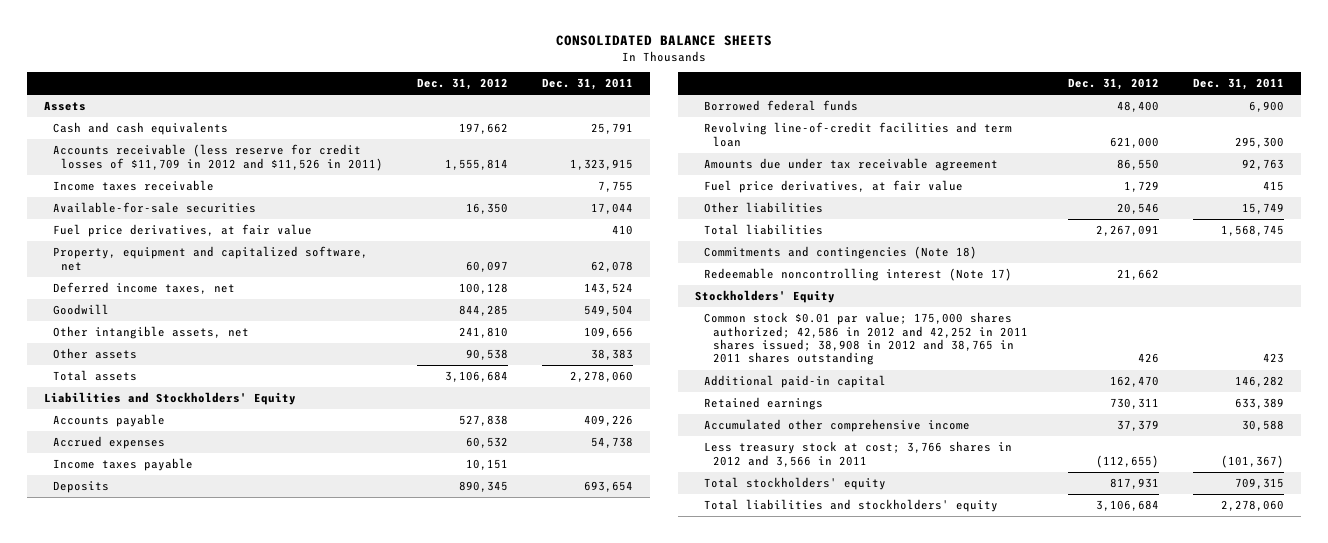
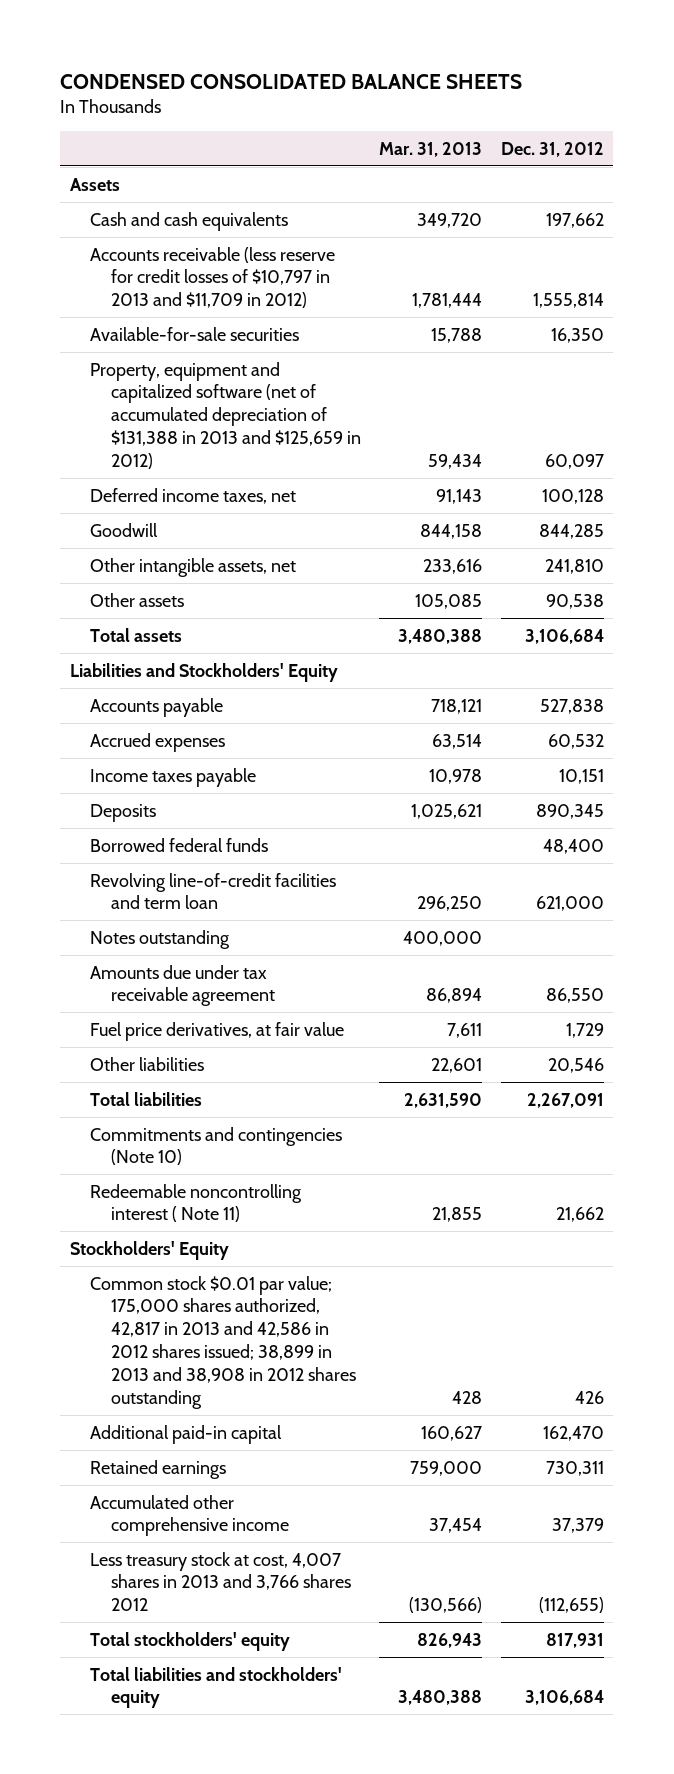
[556,35,773,47] CONSOLIDATED BALANCE SHEETS -> [60,73,523,89] CONDENSED CONSOLIDATED BALANCE SHEETS
[541,78,633,91] Dec. 31, 2011 -> none
none -> [379,141,483,157] Mar. 31, 2013
[52,180,214,192] Income taxes receivable -> none
[52,144,384,171] Accounts receivable (less reserve for credit losses of $11,709 in 2012 and $11,526 in 2011) -> [90,246,336,309] Accounts receivable (less reserve for credit losses of $10,797 in 2013 and $11,709 in 2012)
[52,224,312,238] Fuel price derivatives, at fair value -> none
[52,246,368,271] Property, equipment and capitalized software, net -> [90,361,361,470] Property, equipment and capitalized software (net of accumulated depreciation of $131,388 in 2013 and $125,659 in 2012)
none -> [90,929,231,949] Notes outstanding
[703,246,977,260] Commitments and contingencies (Note 18) -> [90,1126,343,1166] Commitments and contingencies (Note 10)
[703,268,1012,282] Redeemable noncontrolling interest (Note 17) -> [90,1183,303,1223] Redeemable noncontrolling interest ( Note 11)
[703,312,1028,366] Common stock $0.01 par value; 175,000 shares authorized; 42,586 in 2012 and 42,252 in 2011 shares issued; 38,908 in 2012 and 38,765 in 2011 shares outstanding -> [90,1275,356,1409] Common stock $0.01 par value; 175,000 shares authorized, 42,817 in 2013 and 42,586 in 2012 shares issued; 38,899 in 2013 and 38,908 in 2012 shares outstanding
[703,441,1012,467] Less treasury stock at cost; 3,766 shares in 2012 and 3,566 in 2011 -> [90,1551,351,1612] Less treasury stock at cost, 4,007 shares in 2013 and 3,766 shares 2012

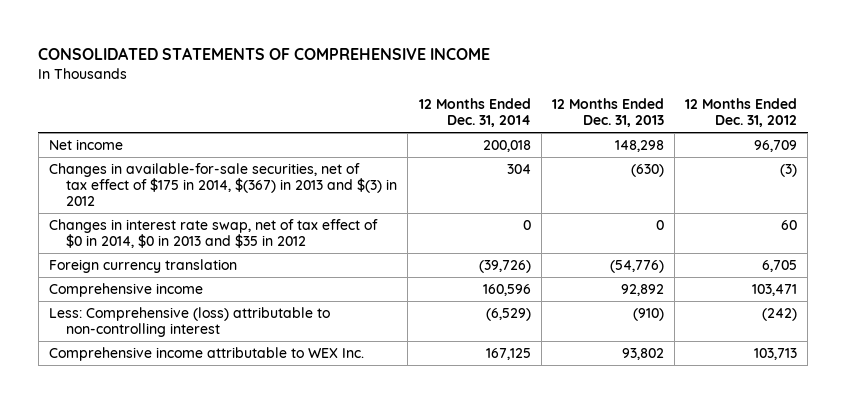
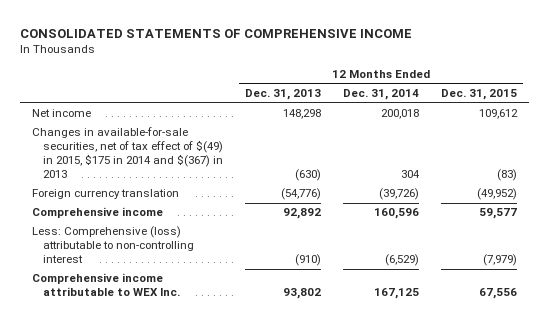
[684,98,797,128] 12 Months Ended Dec. 31, 2012 -> none
none -> [441,89,518,101] Dec. 31, 2015
[48,218,378,248] Changes in interest rate swap, net of tax effect of $0 in 2014, $0 in 2013 and $35 in 2012 -> none
[48,162,398,207] Changes in available-for-sale securities, net of tax effect of $175 in 2014, $(367) in 2013 and $(3) in 2012 -> [31,127,223,179] Changes in available-for-sale securities, net of tax effect of $(49) in 2015, $175 in 2014 and $(367) in 2013

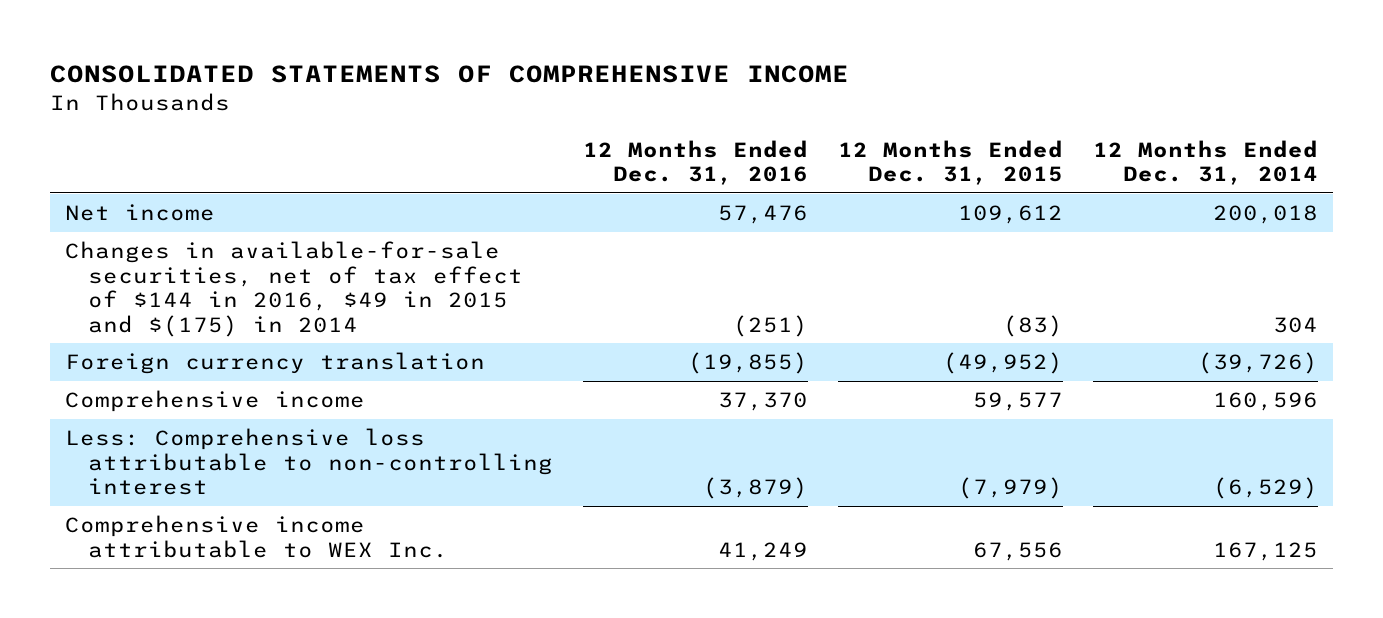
[244,89,321,101] Dec. 31, 2013 -> none
none -> [583,139,809,186] 12 Months Ended Dec. 31, 2016
[31,127,223,179] Changes in available-for-sale securities, net of tax effect of $(49) in 2015, $175 in 2014 and $(367) in 2013 -> [65,240,524,337] Changes in available-for-sale securities, net of tax effect of $144 in 2016, $49 in 2015 and $(175) in 2014
[31,226,194,264] Less: Comprehensive (loss) attributable to non-controlling interest -> [65,427,554,496] Less: Comprehensive loss attributable to non-controlling interest

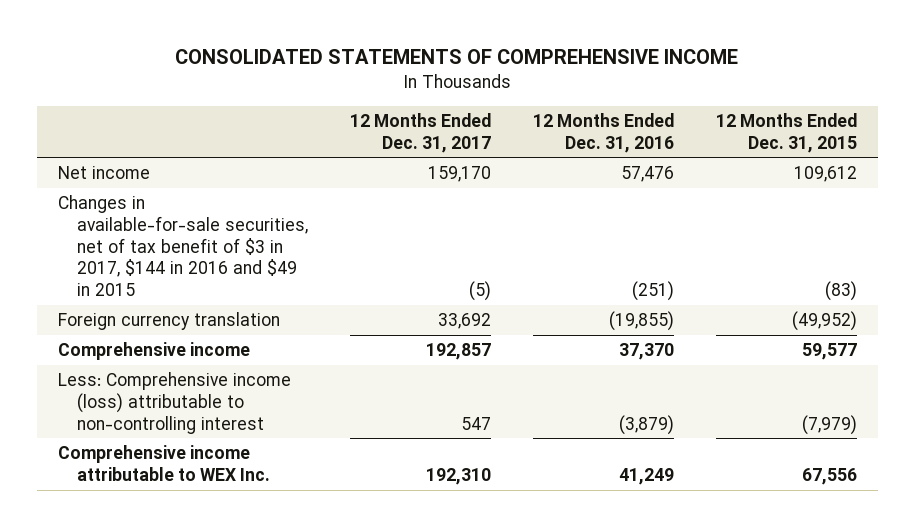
[1092,139,1318,186] 12 Months Ended Dec. 31, 2014 -> none
none -> [350,112,492,153] 12 Months Ended Dec. 31, 2017
[65,240,524,337] Changes in available-for-sale securities, net of tax effect of $144 in 2016, $49 in 2015 and $(175) in 2014 -> [58,195,309,296] Changes in available-for-sale securities, net of tax benefit of $3 in 2017, $144 in 2016 and $49 in 2015
[65,427,554,496] Less: Comprehensive loss attributable to non-controlling interest -> [58,372,292,434] Less: Comprehensive income (loss) attributable to non-controlling interest

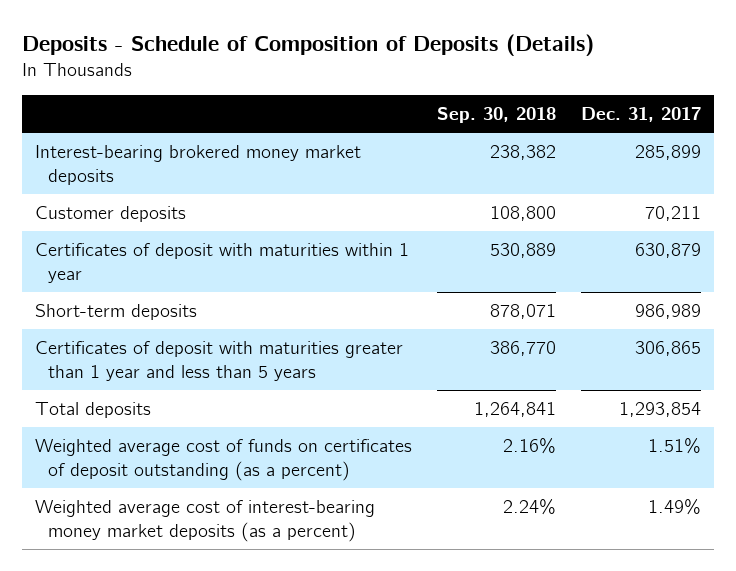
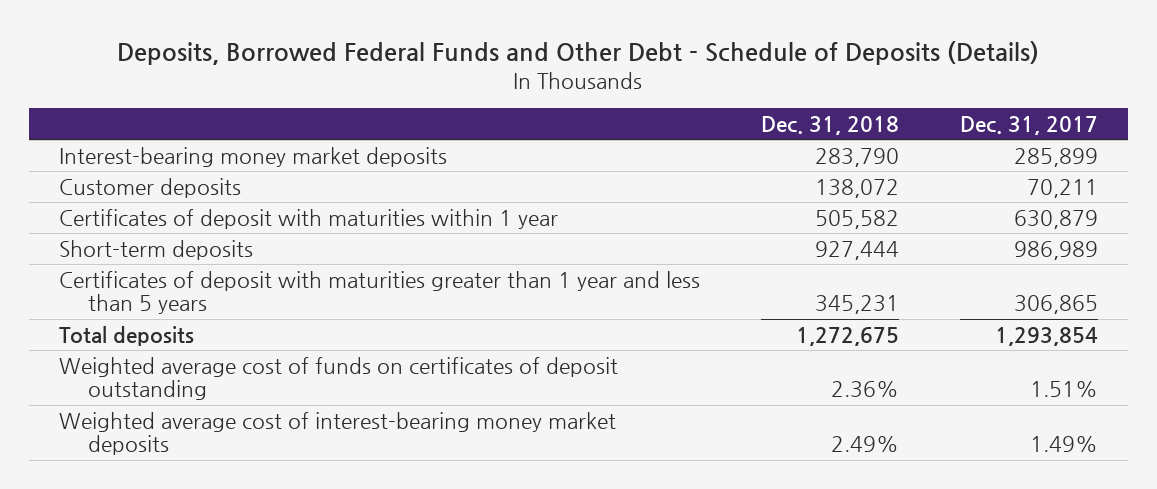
[22,34,595,57] Deposits - Schedule of Composition of Deposits (Details) -> [117,41,1040,66] Deposits, Borrowed Federal Funds and Other Debt - Schedule of Deposits (Details)
[436,107,556,124] Sep. 30, 2018 -> none
none -> [760,115,899,135] Dec. 31, 2018
[34,145,361,185] Interest-bearing brokered money market deposits -> [59,146,448,167] Interest-bearing money market deposits
[34,439,412,481] Weighted average cost of funds on certificates of deposit outstanding (as a percent) -> [59,356,619,401] Weighted average cost of funds on certificates of deposit outstanding
[34,500,375,542] Weighted average cost of interest-bearing money market deposits (as a percent) -> [59,411,617,456] Weighted average cost of interest-bearing money market deposits

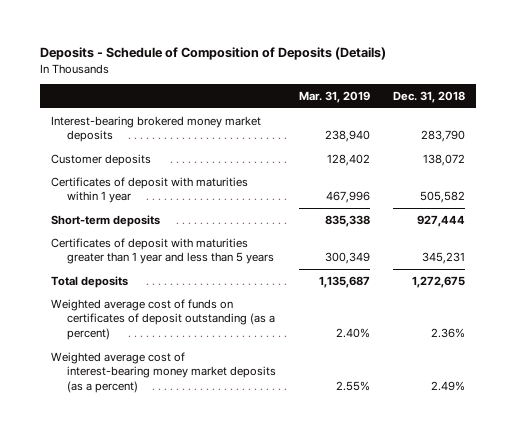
[117,41,1040,66] Deposits, Borrowed Federal Funds and Other Debt - Schedule of Deposits (Details) -> [39,47,386,61] Deposits - Schedule of Composition of Deposits (Details)
[959,115,1098,135] Dec. 31, 2017 -> none
none -> [298,91,370,104] Mar. 31, 2019
[59,146,448,167] Interest-bearing money market deposits -> [51,115,262,143] Interest-bearing brokered money market deposits
[59,356,619,401] Weighted average cost of funds on certificates of deposit outstanding -> [51,298,275,340] Weighted average cost of funds on certificates of deposit outstanding (as a percent)
[59,411,617,456] Weighted average cost of interest-bearing money market deposits -> [51,351,276,393] Weighted average cost of interest-bearing money market deposits (as a percent)

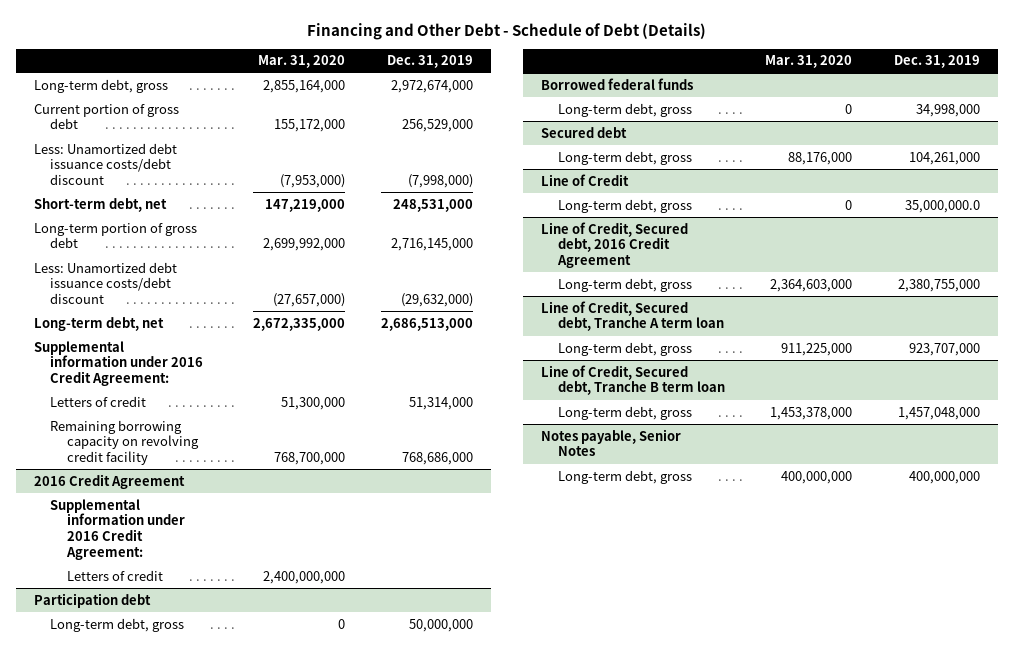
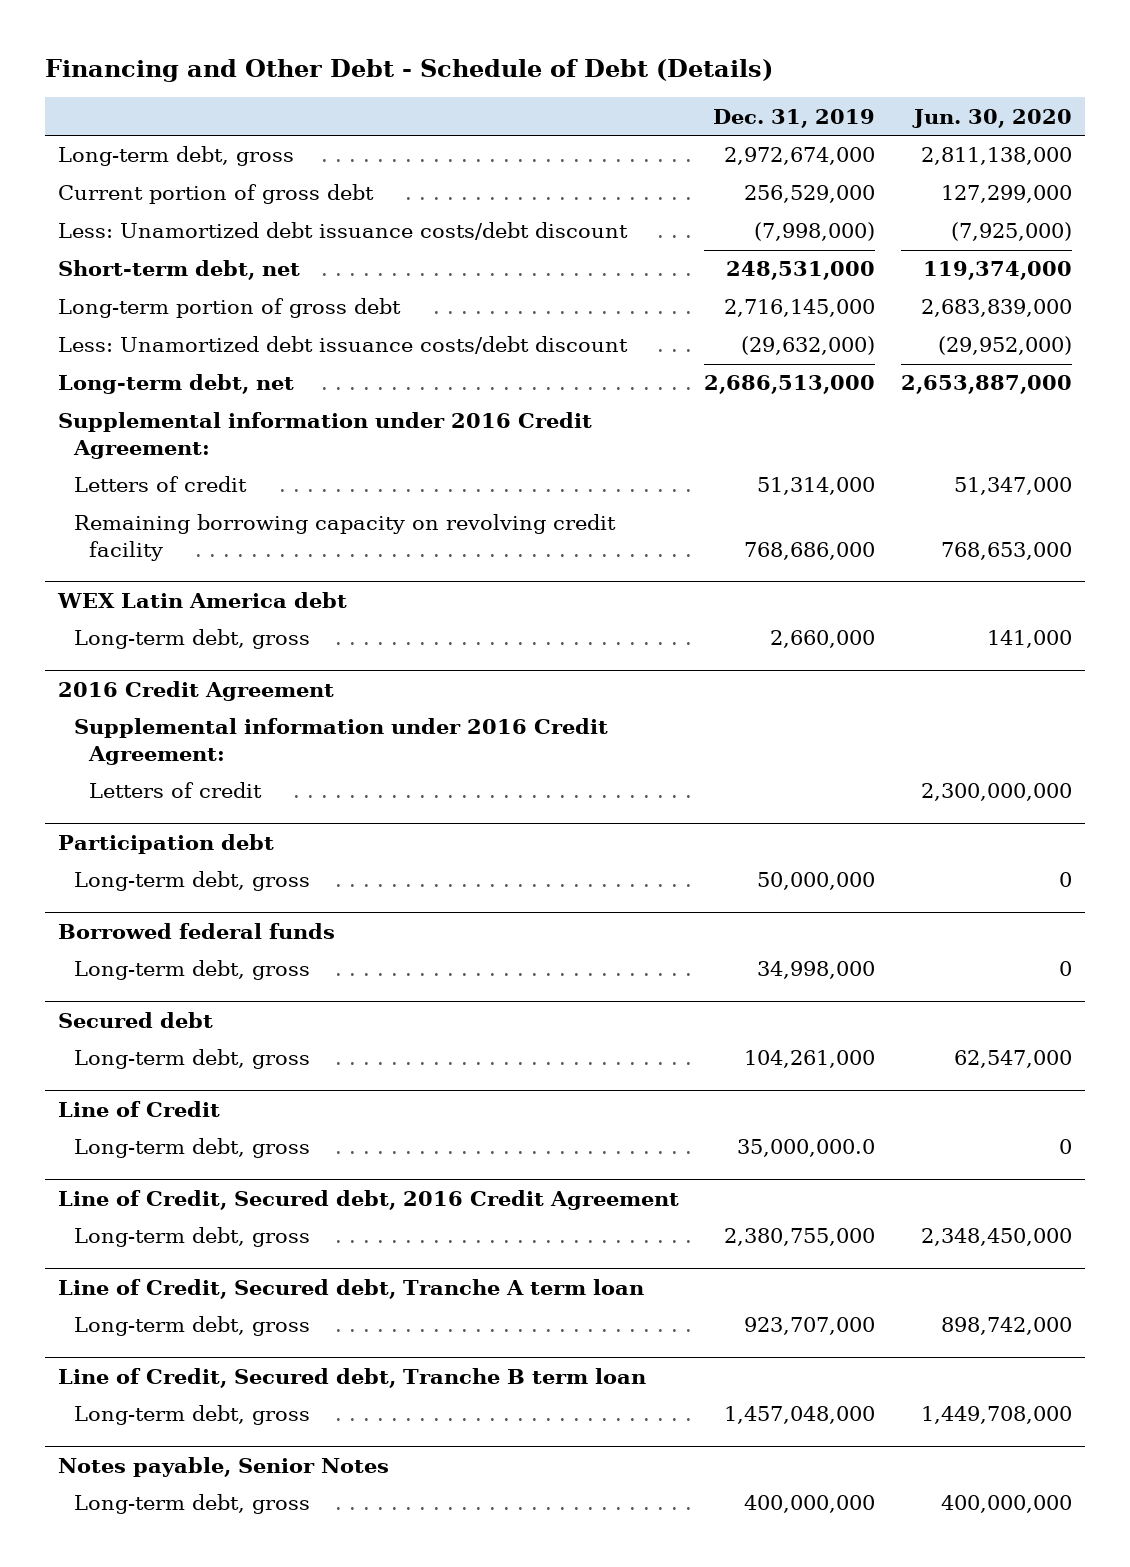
[258,55,346,69] Mar. 31, 2020 -> none
none -> [911,108,1072,128] Jun. 30, 2020
none -> [56,591,347,608] WEX Latin America debt
none -> [73,629,310,650] Long-term debt, gross

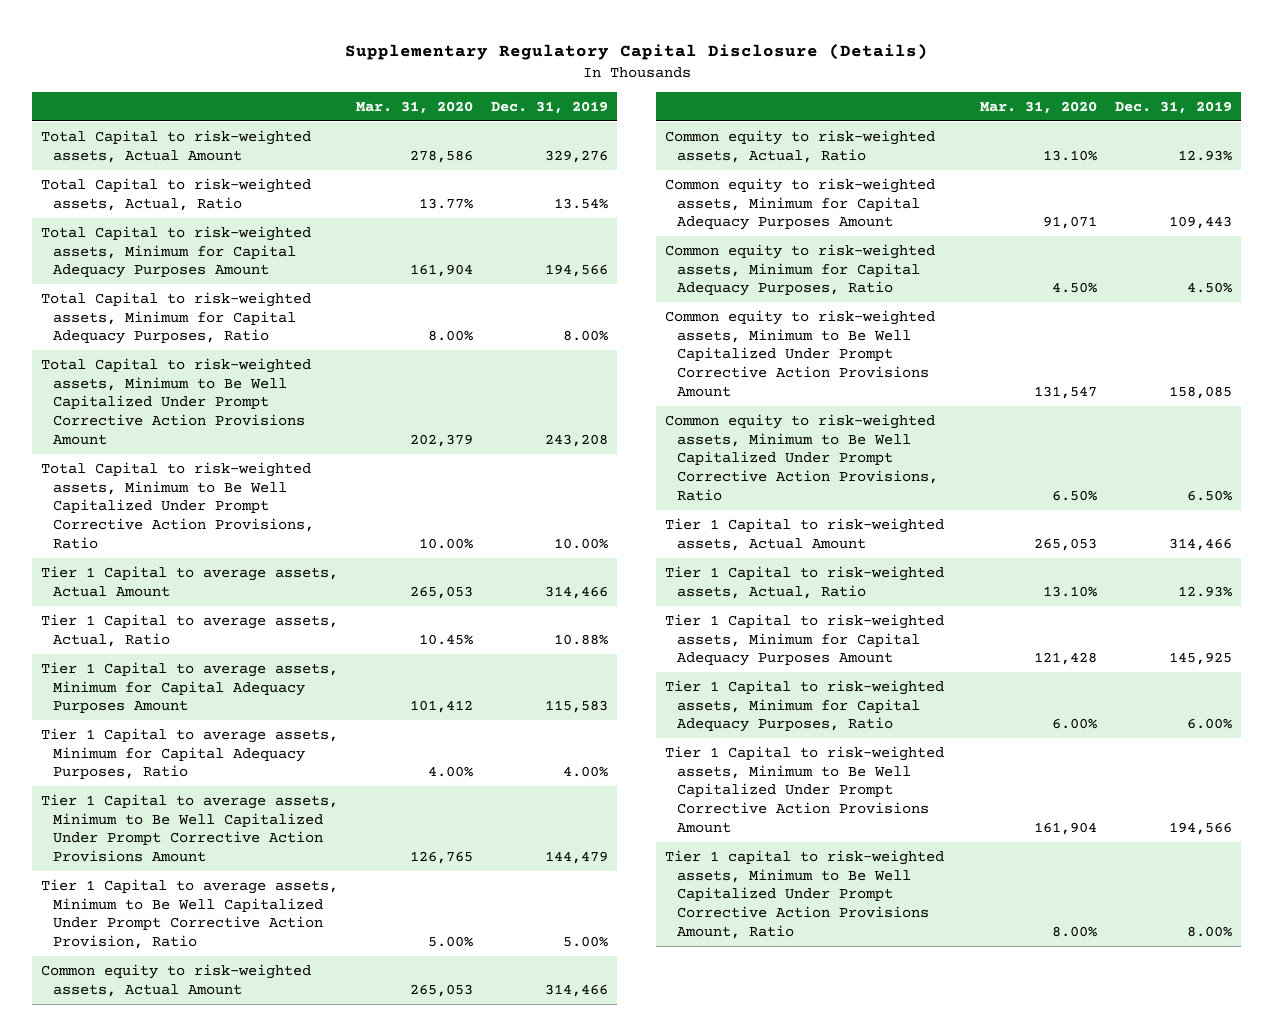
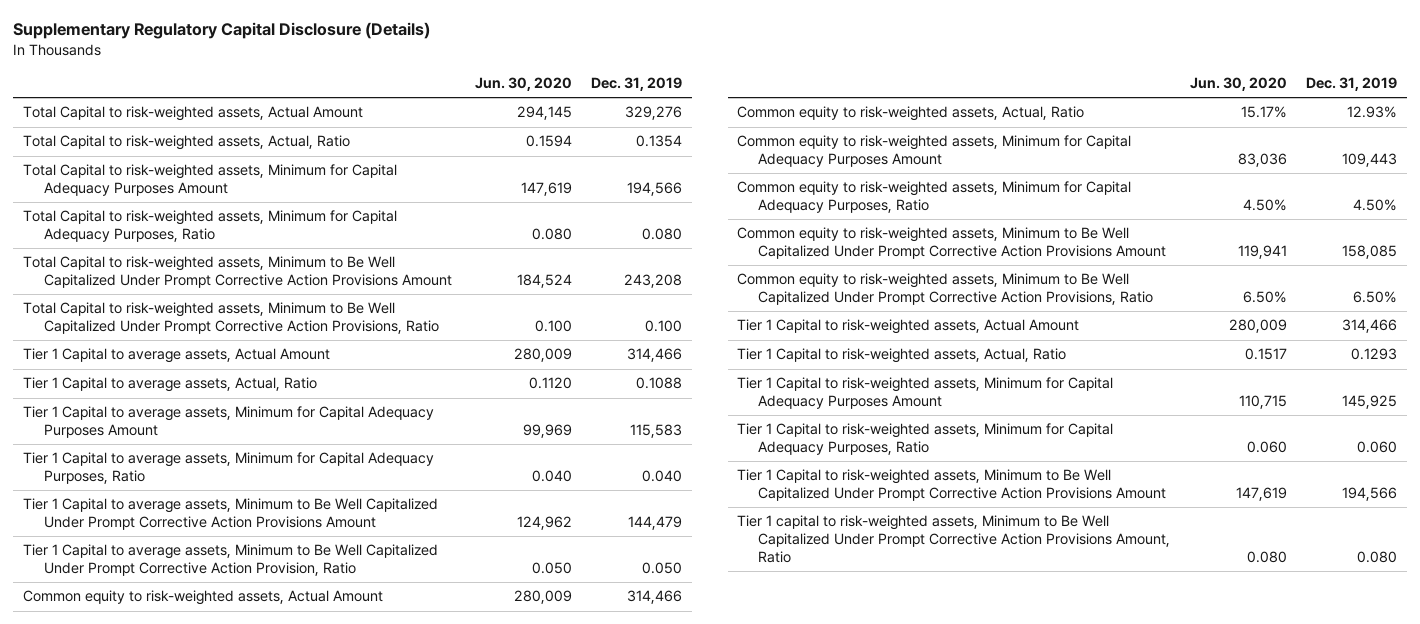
[356,100,474,114] Mar. 31, 2020 -> none
none -> [475,77,573,92] Jun. 30, 2020
[554,197,609,209] 13.54% -> [636,135,683,148] 0.1354
[563,330,609,342] 8.00% -> [642,228,683,241] 0.080
[554,538,609,550] 10.00% -> [645,320,683,333] 0.100
[554,633,609,645] 10.88% -> [636,377,683,390] 0.1088
[563,766,609,778] 4.00% -> [642,470,683,483] 0.040
[563,936,609,948] 5.00% -> [642,562,683,575] 0.050
[1178,585,1233,597] 12.93% -> [1350,348,1397,361] 0.1293
[1187,718,1233,730] 6.00% -> [1356,441,1397,454] 0.060
[1187,926,1233,938] 8.00% -> [1356,551,1397,564] 0.080

